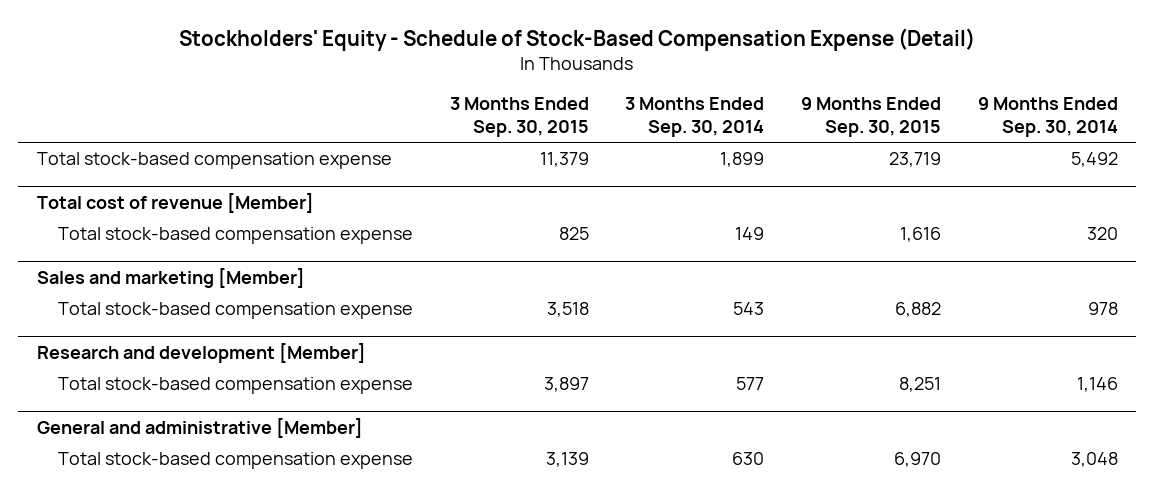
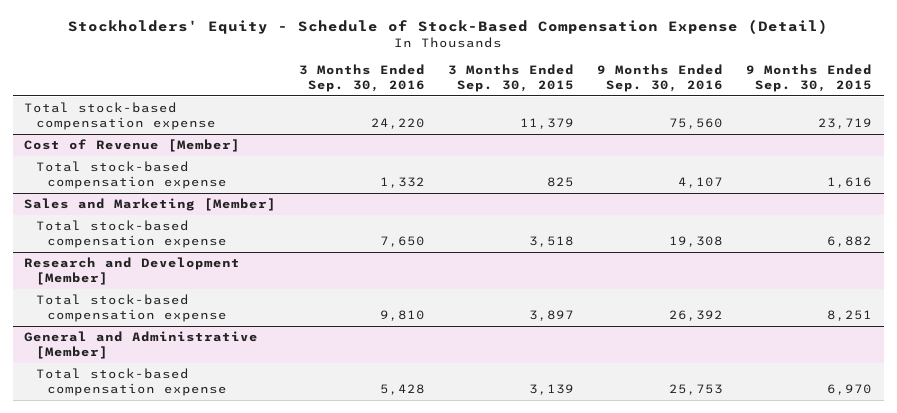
[625,97,765,137] 3 Months Ended Sep. 30, 2014 -> none
[977,97,1118,137] 9 Months Ended Sep. 30, 2014 -> none
none -> [299,64,426,92] 3 Months Ended Sep. 30, 2016
none -> [597,64,724,92] 9 Months Ended Sep. 30, 2016
[36,192,314,213] Total cost of revenue [Member] -> [24,139,241,153] Cost of Revenue [Member]
[36,267,305,288] Sales and marketing [Member] -> [24,198,277,212] Sales and Marketing [Member]
[36,342,366,363] Research and development [Member] -> [24,257,241,285] Research and Development [Member]
[36,417,363,438] General and administrative [Member] -> [24,331,259,359] General and Administrative [Member]

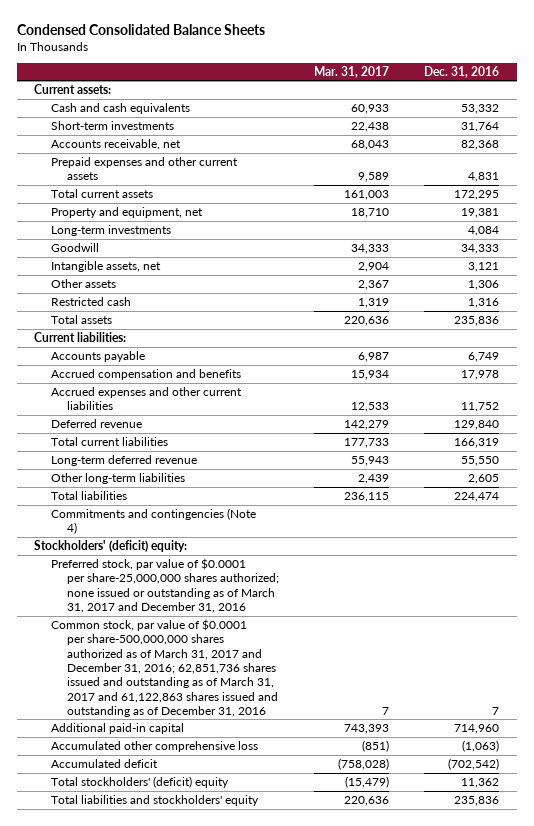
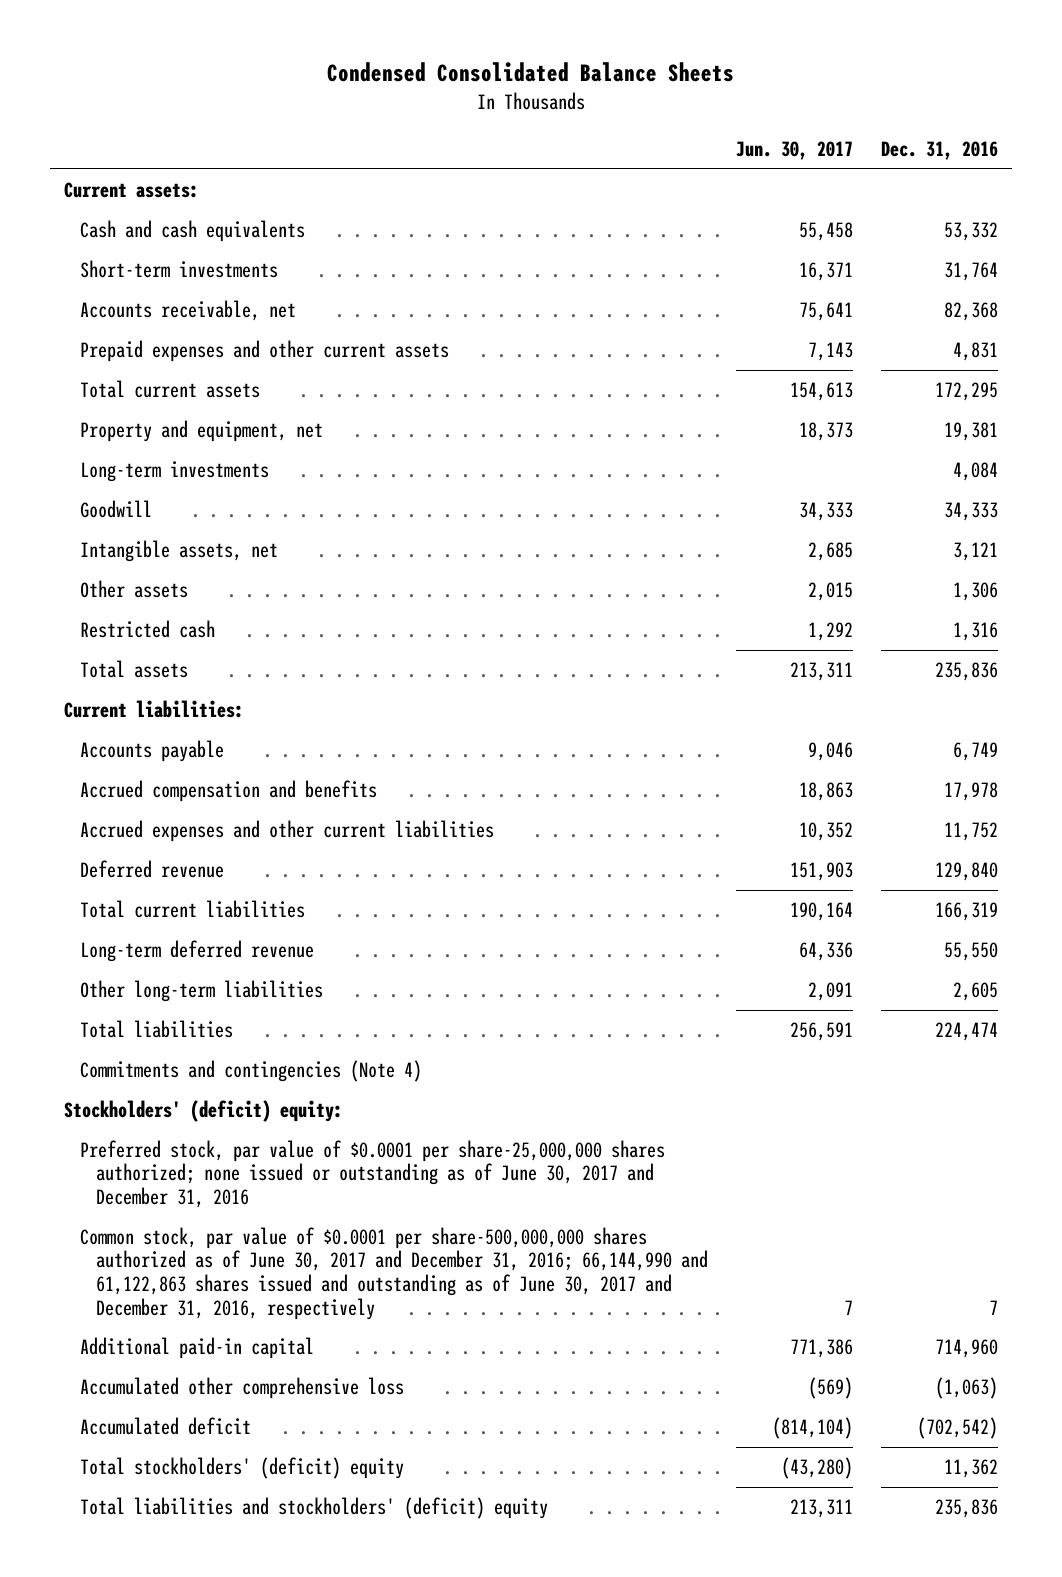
[314,65,390,78] Mar. 31, 2017 -> none
none -> [736,140,854,160] Jun. 30, 2017
[50,558,280,613] Preferred stock, par value of $0.0001 per share-25,000,000 shares authorized; none issued or outstanding as of March 31, 2017 and December 31, 2016 -> [79,1139,665,1209] Preferred stock, par value of $0.0001 per share-25,000,000 shares authorized; none issued or outstanding as of June 30, 2017 and December 31, 2016
[50,619,279,717] Common stock, par value of $0.0001 per share-500,000,000 shares authorized as of March 31, 2017 and December 31, 2016; 62,851,736 shares issued and outstanding as of March 31, 2017 and 61,122,863 shares issued and outstanding as of December 31, 2016 -> [79,1226,709,1320] Common stock, par value of $0.0001 per share-500,000,000 shares authorized as of June 30, 2017 and December 31, 2016; 66,144,990 and 61,122,863 shares issued and outstanding as of June 30, 2017 and December 31, 2016, respectively
[50,795,259,807] Total liabilities and stockholders' equity -> [79,1496,548,1519] Total liabilities and stockholders' (deficit) equity

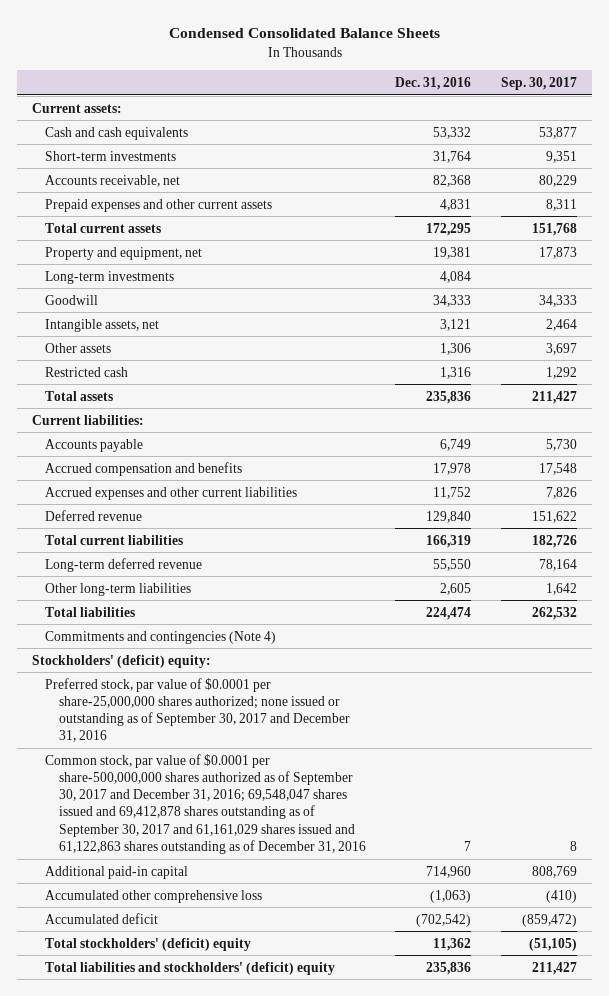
[736,140,854,160] Jun. 30, 2017 -> none
none -> [501,76,578,90] Sep. 30, 2017
[79,1139,665,1209] Preferred stock, par value of $0.0001 per share-25,000,000 shares authorized; none issued or outstanding as of June 30, 2017 and December 31, 2016 -> [45,677,350,743] Preferred stock, par value of $0.0001 per share-25,000,000 shares authorized; none issued or outstanding as of September 30, 2017 and December 31, 2016
[79,1226,709,1320] Common stock, par value of $0.0001 per share-500,000,000 shares authorized as of June 30, 2017 and December 31, 2016; 66,144,990 and 61,122,863 shares issued and outstanding as of June 30, 2017 and December 31, 2016, respectively -> [45,753,366,854] Common stock, par value of $0.0001 per share-500,000,000 shares authorized as of September 30, 2017 and December 31, 2016; 69,548,047 shares issued and 69,412,878 shares outstanding as of September 30, 2017 and 61,161,029 shares issued and 61,122,863 shares outstanding as of December 31, 2016

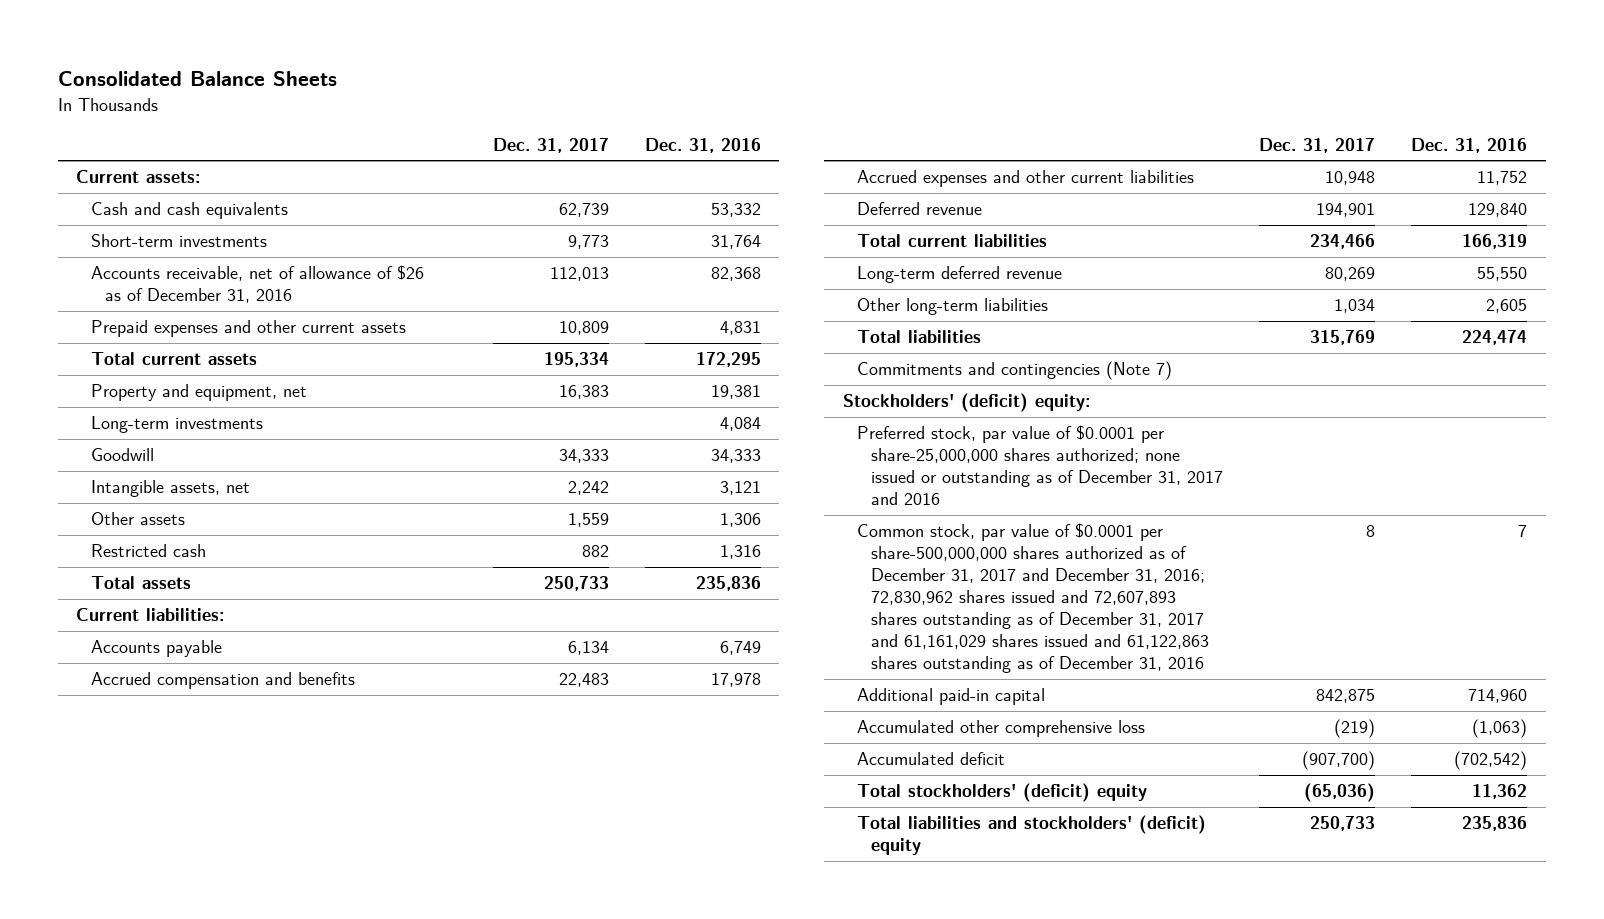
[168,28,440,39] Condensed Consolidated Balance Sheets -> [58,71,338,87] Consolidated Balance Sheets
[501,76,578,90] Sep. 30, 2017 -> none
none -> [492,137,609,153] Dec. 31, 2017
[45,174,181,187] Accounts receivable, net -> [90,265,424,304] Accounts receivable, net of allowance of $26 as of December 31, 2016
[45,630,277,644] Commitments and contingencies (Note 4) -> [856,361,1172,381] Commitments and contingencies (Note 7)
[45,677,350,743] Preferred stock, par value of $0.0001 per share-25,000,000 shares authorized; none issued or outstanding as of September 30, 2017 and December 31, 2016 -> [856,425,1223,506] Preferred stock, par value of $0.0001 per share-25,000,000 shares authorized; none issued or outstanding as of December 31, 2017 and 2016
[45,753,366,854] Common stock, par value of $0.0001 per share-500,000,000 shares authorized as of September 30, 2017 and December 31, 2016; 69,548,047 shares issued and 69,412,878 shares outstanding as of September 30, 2017 and 61,161,029 shares issued and 61,122,863 shares outstanding as of December 31, 2016 -> [856,523,1209,673] Common stock, par value of $0.0001 per share-500,000,000 shares authorized as of December 31, 2017 and December 31, 2016; 72,830,962 shares issued and 72,607,893 shares outstanding as of December 31, 2017 and 61,161,029 shares issued and 61,122,863 shares outstanding as of December 31, 2016

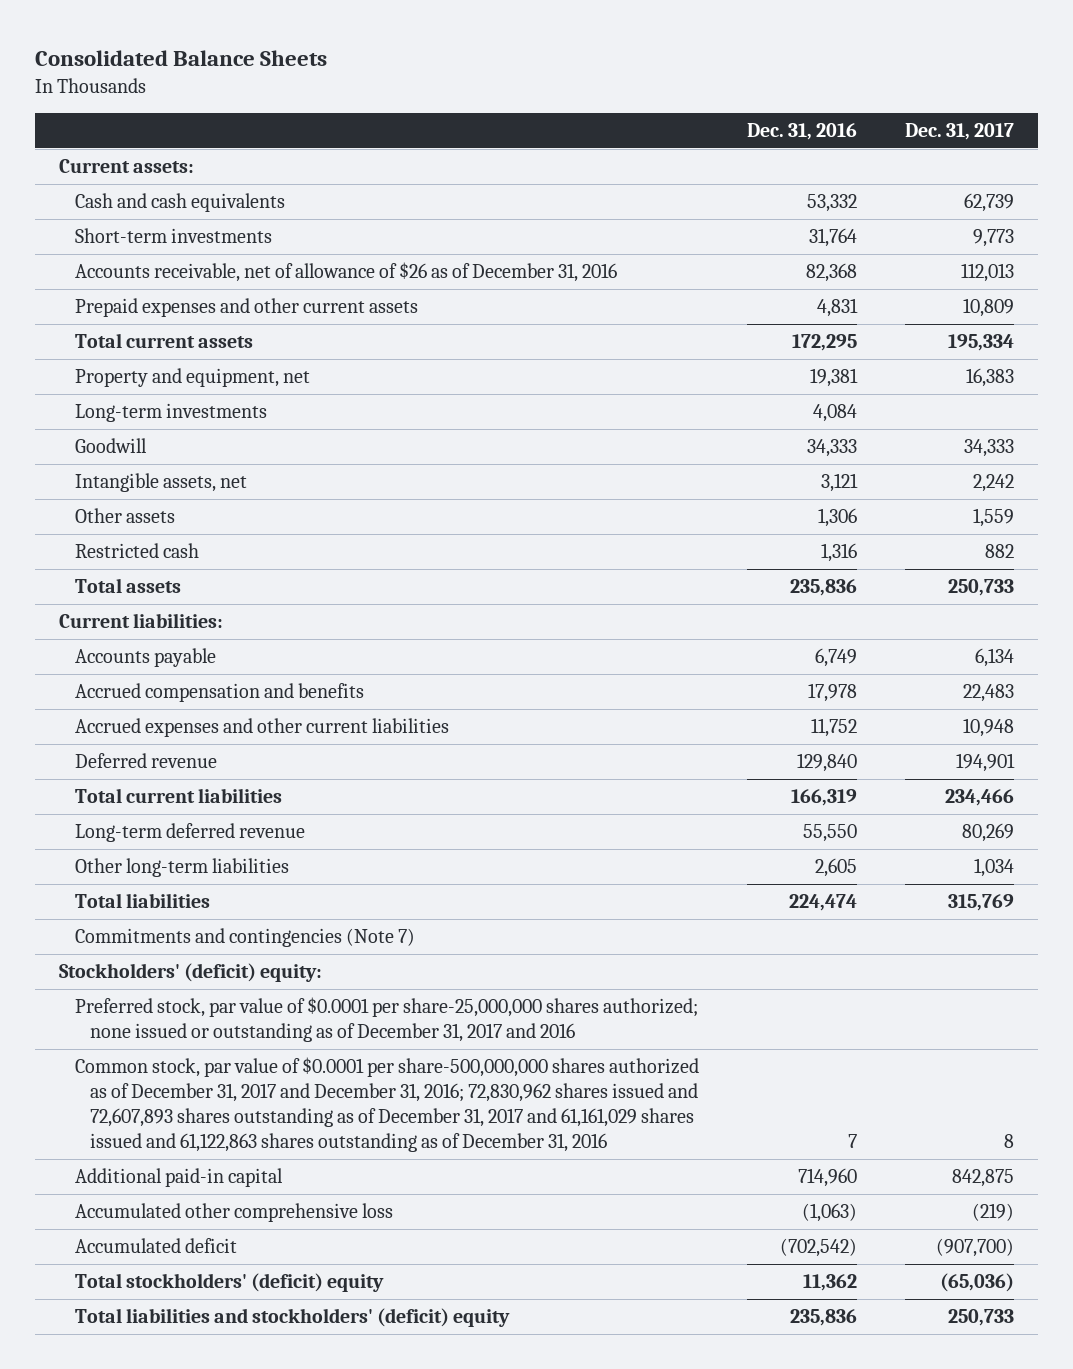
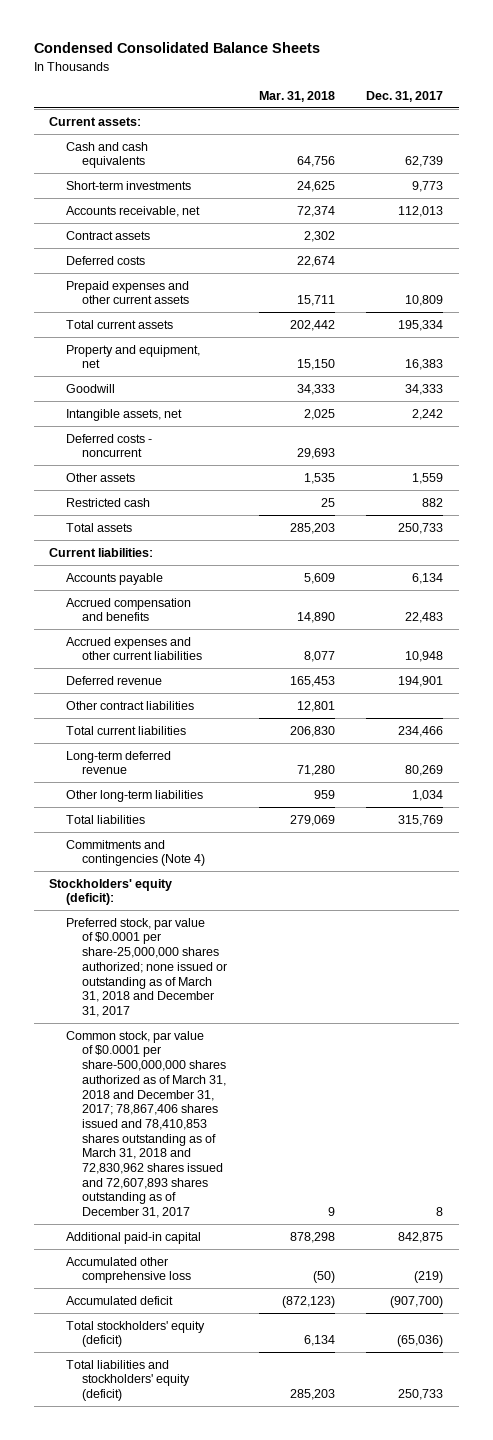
[35,50,328,67] Consolidated Balance Sheets -> [33,42,320,54] Condensed Consolidated Balance Sheets
[746,123,857,141] Dec. 31, 2016 -> none
none -> [258,90,335,102] Mar. 31, 2018
[74,262,617,283] Accounts receivable, net of allowance of $26 as of December 31, 2016 -> [65,205,200,217] Accounts receivable, net
none -> [65,230,150,240] Contract assets
none -> [65,255,145,265] Deferred costs
[74,403,267,423] Long-term investments -> none
none -> [65,433,152,458] Deferred costs - noncurrent
none -> [65,700,194,710] Other contract liabilities
[74,928,415,948] Commitments and contingencies (Note 7) -> [65,839,206,867] Commitments and contingencies (Note 4)
[59,963,323,983] Stockholders' (deficit) equity: -> [49,878,173,906] Stockholders' equity (deficit):
[74,997,698,1043] Preferred stock, par value of $0.0001 per share-25,000,000 shares authorized; none issued or outstanding as of December 31, 2017 and 2016 -> [65,917,228,1017] Preferred stock, par value of $0.0001 per share-25,000,000 shares authorized; none issued or outstanding as of March 31, 2018 and December 31, 2017
[74,1057,699,1153] Common stock, par value of $0.0001 per share-500,000,000 shares authorized as of December 31, 2017 and December 31, 2016; 72,830,962 shares issued and 72,607,893 shares outstanding as of December 31, 2017 and 61,161,029 shares issued and 61,122,863 shares outstanding as of December 31, 2016 -> [65,1030,227,1219] Common stock, par value of $0.0001 per share-500,000,000 shares authorized as of March 31, 2018 and December 31, 2017; 78,867,406 shares issued and 78,410,853 shares outstanding as of March 31, 2018 and 72,830,962 shares issued and 72,607,893 shares outstanding as of December 31, 2017
[74,1273,384,1293] Total stockholders' (deficit) equity -> [65,1320,205,1348] Total stockholders' equity (deficit)
[74,1308,510,1328] Total liabilities and stockholders' (deficit) equity -> [65,1359,191,1402] Total liabilities and stockholders' equity (deficit)

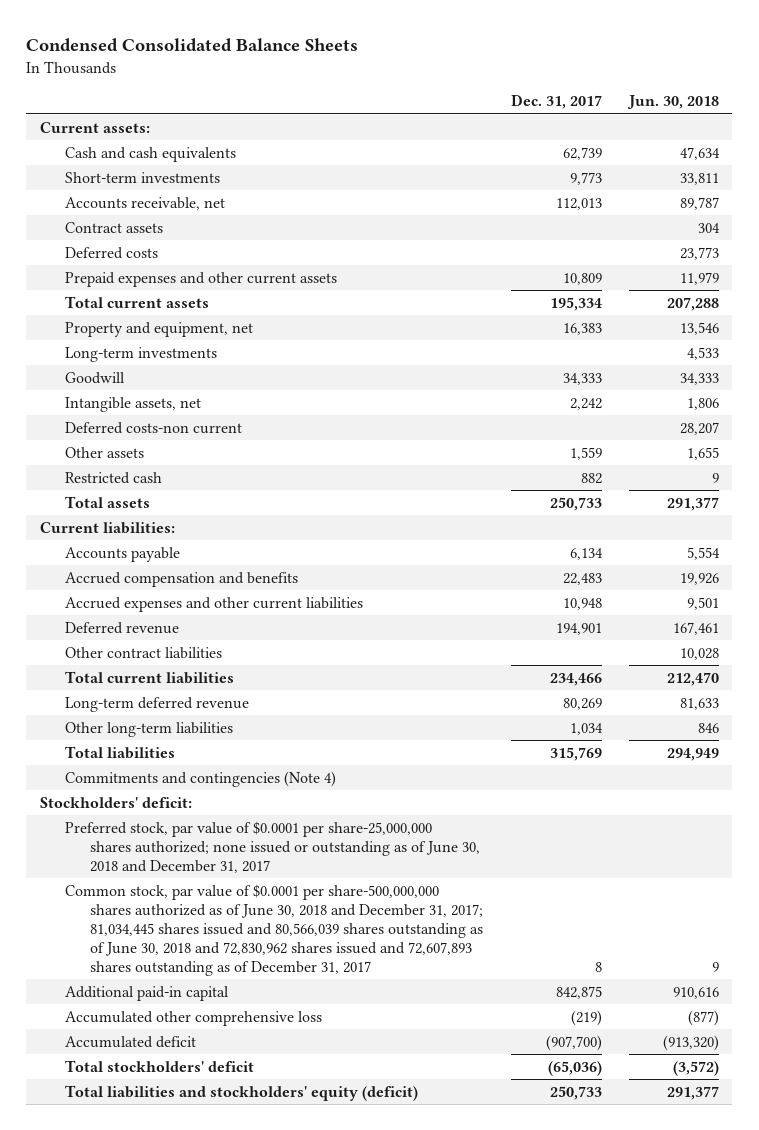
[258,90,335,102] Mar. 31, 2018 -> none
none -> [626,95,719,110] Jun. 30, 2018
none -> [65,346,218,362] Long-term investments
[65,433,152,458] Deferred costs - noncurrent -> [65,421,243,434] Deferred costs-non current
[49,878,173,906] Stockholders' equity (deficit): -> [40,796,193,808] Stockholders' deficit:
[65,917,228,1017] Preferred stock, par value of $0.0001 per share-25,000,000 shares authorized; none issued or outstanding as of March 31, 2018 and December 31, 2017 -> [65,820,481,873] Preferred stock, par value of $0.0001 per share-25,000,000 shares authorized; none issued or outstanding as of June 30, 2018 and December 31, 2017
[65,1030,227,1219] Common stock, par value of $0.0001 per share-500,000,000 shares authorized as of March 31, 2018 and December 31, 2017; 78,867,406 shares issued and 78,410,853 shares outstanding as of March 31, 2018 and 72,830,962 shares issued and 72,607,893 shares outstanding as of December 31, 2017 -> [65,883,484,976] Common stock, par value of $0.0001 per share-500,000,000 shares authorized as of June 30, 2018 and December 31, 2017; 81,034,445 shares issued and 80,566,039 shares outstanding as of June 30, 2018 and 72,830,962 shares issued and 72,607,893 shares outstanding as of December 31, 2017
[65,1320,205,1348] Total stockholders' equity (deficit) -> [65,1059,255,1072] Total stockholders' deficit

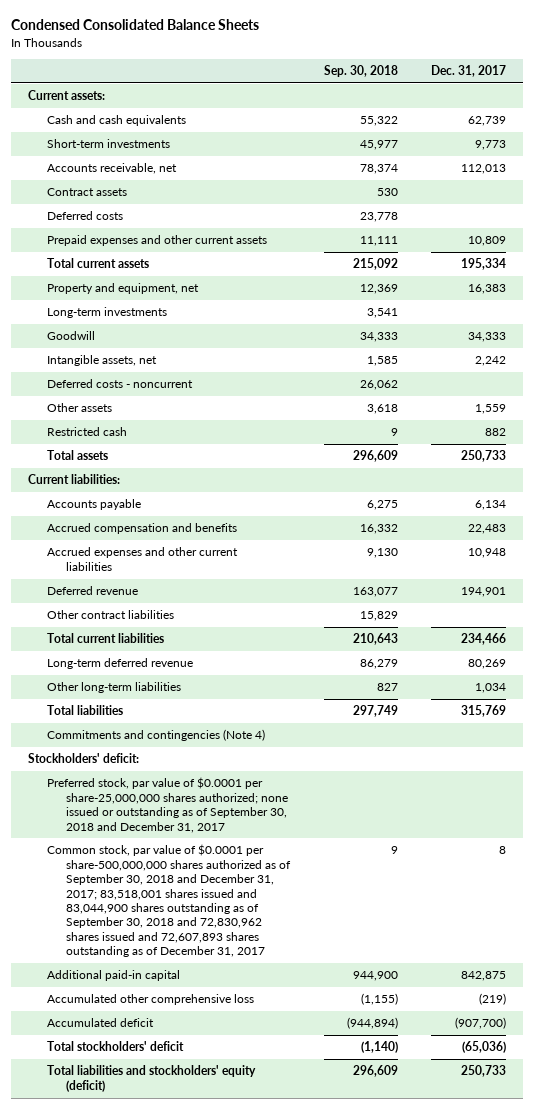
[626,95,719,110] Jun. 30, 2018 -> none
none -> [323,65,398,78] Sep. 30, 2018
[65,421,243,434] Deferred costs-non current -> [47,379,194,389] Deferred costs - noncurrent
[65,820,481,873] Preferred stock, par value of $0.0001 per share-25,000,000 shares authorized; none issued or outstanding as of June 30, 2018 and December 31, 2017 -> [47,777,289,833] Preferred stock, par value of $0.0001 per share-25,000,000 shares authorized; none issued or outstanding as of September 30, 2018 and December 31, 2017
[65,883,484,976] Common stock, par value of $0.0001 per share-500,000,000 shares authorized as of June 30, 2018 and December 31, 2017; 81,034,445 shares issued and 80,566,039 shares outstanding as of June 30, 2018 and 72,830,962 shares issued and 72,607,893 shares outstanding as of December 31, 2017 -> [47,844,292,958] Common stock, par value of $0.0001 per share-500,000,000 shares authorized as of September 30, 2018 and December 31, 2017; 83,518,001 shares issued and 83,044,900 shares outstanding as of September 30, 2018 and 72,830,962 shares issued and 72,607,893 shares outstanding as of December 31, 2017

